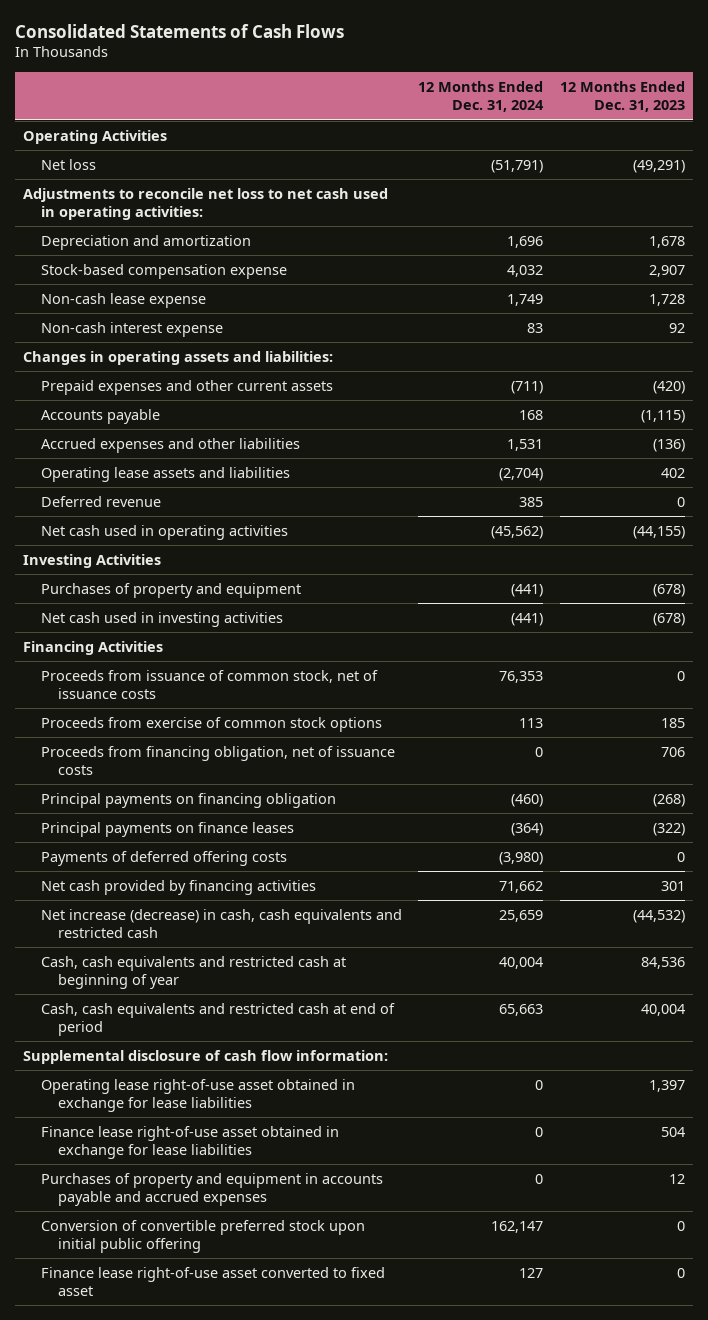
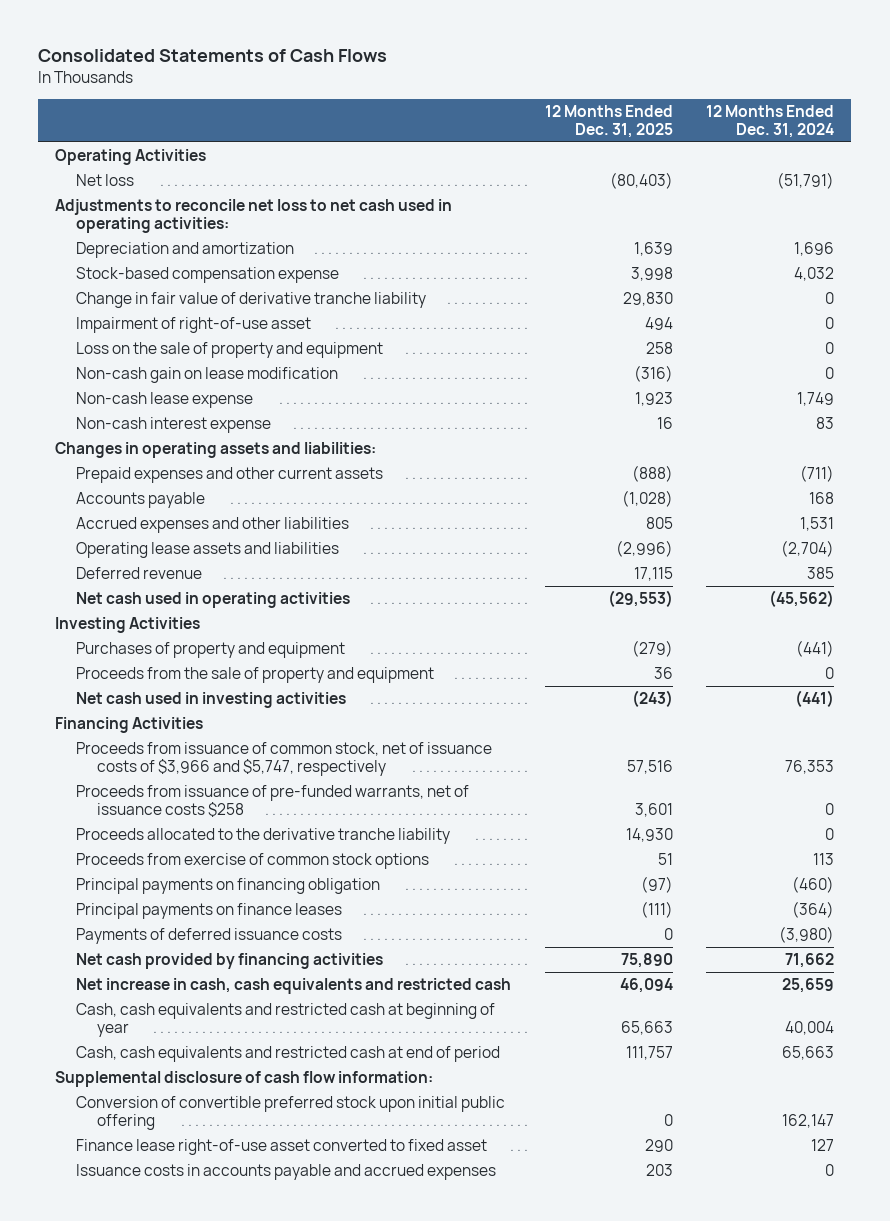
[559,80,685,113] 12 Months Ended Dec. 31, 2023 -> none
none -> [544,104,673,138] 12 Months Ended Dec. 31, 2025
none -> [76,292,427,309] Change in fair value of derivative tranche liability
none -> [76,317,312,334] Impairment of right-of-use asset
none -> [76,342,384,359] Loss on the sale of property and equipment
none -> [76,367,339,384] Non-cash gain on lease modification
none -> [76,667,435,684] Proceeds from the sale of property and equipment
[40,669,378,700] Proceeds from issuance of common stock, net of issuance costs -> [76,742,493,777] Proceeds from issuance of common stock, net of issuance costs of $3,966 and $5,747, respectively
none -> [76,785,470,818] Proceeds from issuance of pre-funded warrants, net of issuance costs $258
none -> [76,828,451,845] Proceeds allocated to the derivative tranche liability
[40,745,395,776] Proceeds from financing obligation, net of issuance costs -> none
[40,850,287,866] Payments of deferred offering costs -> [76,928,343,945] Payments of deferred issuance costs
[40,908,402,939] Net increase (decrease) in cash, cash equivalents and restricted cash -> [76,978,512,995] Net increase in cash, cash equivalents and restricted cash
[40,1078,355,1113] Operating lease right-of-use asset obtained in exchange for lease liabilities -> none
[40,1125,339,1160] Finance lease right-of-use asset obtained in exchange for lease liabilities -> none
[40,1172,383,1207] Purchases of property and equipment in accounts payable and accrued expenses -> none
none -> [76,1164,497,1181] Issuance costs in accounts payable and accrued expenses

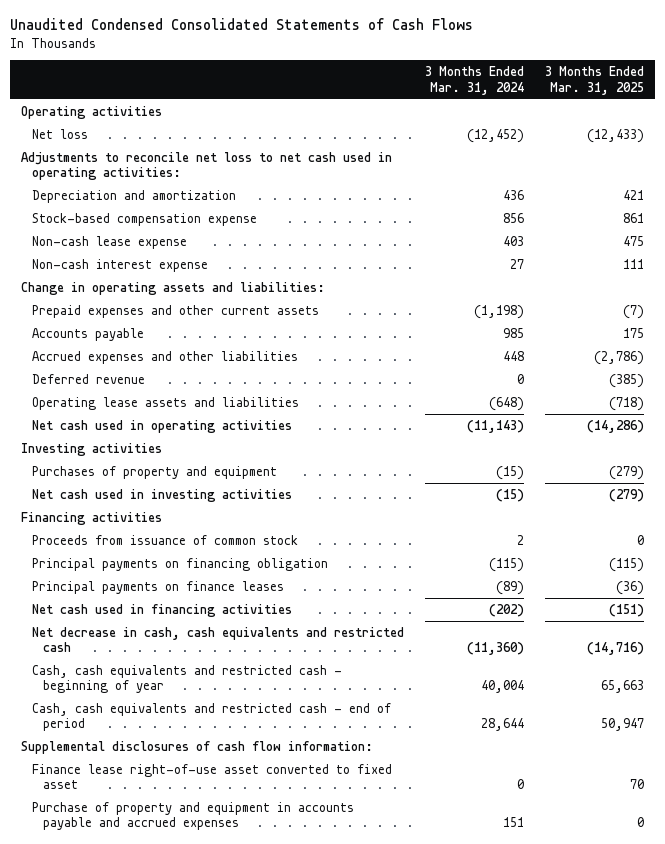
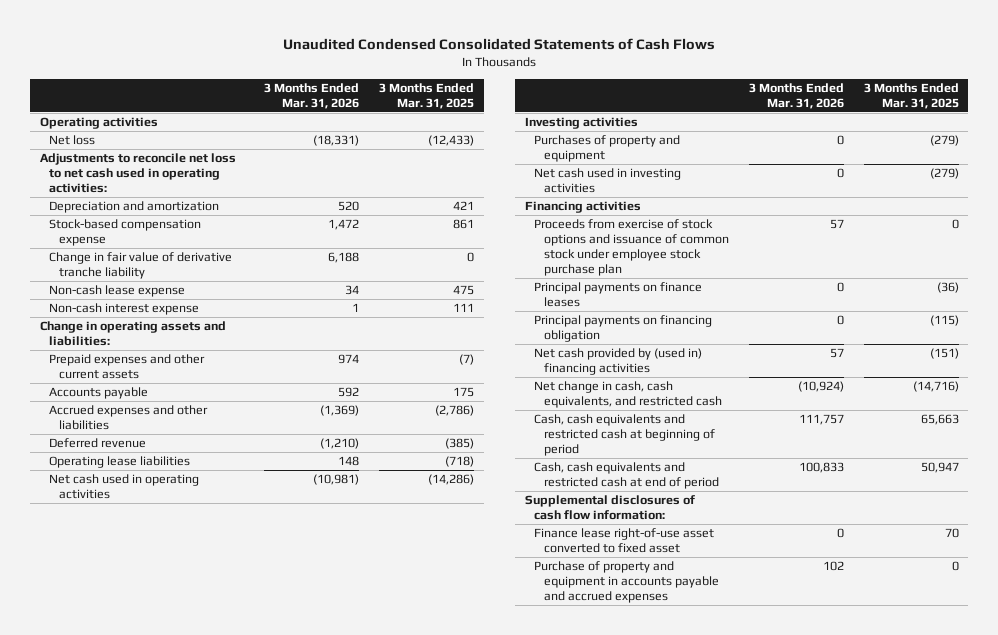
[424,66,524,95] 3 Months Ended Mar. 31, 2024 -> none
none -> [263,82,359,109] 3 Months Ended Mar. 31, 2026
none -> [49,252,233,279] Change in fair value of derivative tranche liability
[31,396,299,410] Operating lease assets and liabilities -> [49,456,191,469] Operating lease liabilities
[31,534,298,545] Proceeds from issuance of common stock -> none
none -> [534,219,729,276] Proceeds from exercise of stock options and issuance of common stock under employee stock purchase plan
[31,557,328,571] Principal payments on financing obligation -> [534,315,713,342] Principal payments on financing obligation
[31,603,292,617] Net cash used in financing activities -> [534,348,703,375] Net cash provided by (used in) financing activities
[31,626,404,653] Net decrease in cash, cash equivalents and restricted cash -> [534,381,722,408] Net change in cash, cash equivalents, and restricted cash
[31,664,342,694] Cash, cash equivalents and restricted cash - beginning of year -> [534,414,715,456] Cash, cash equivalents and restricted cash at beginning of period
[31,702,391,732] Cash, cash equivalents and restricted cash - end of period -> [534,462,719,489] Cash, cash equivalents and restricted cash at end of period

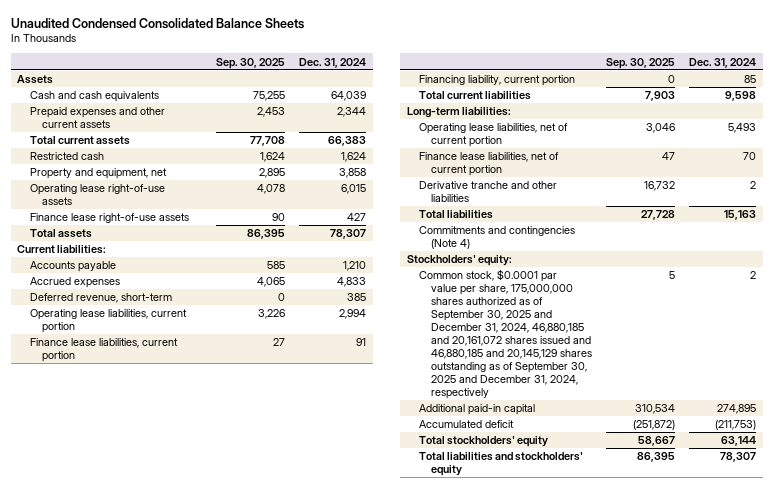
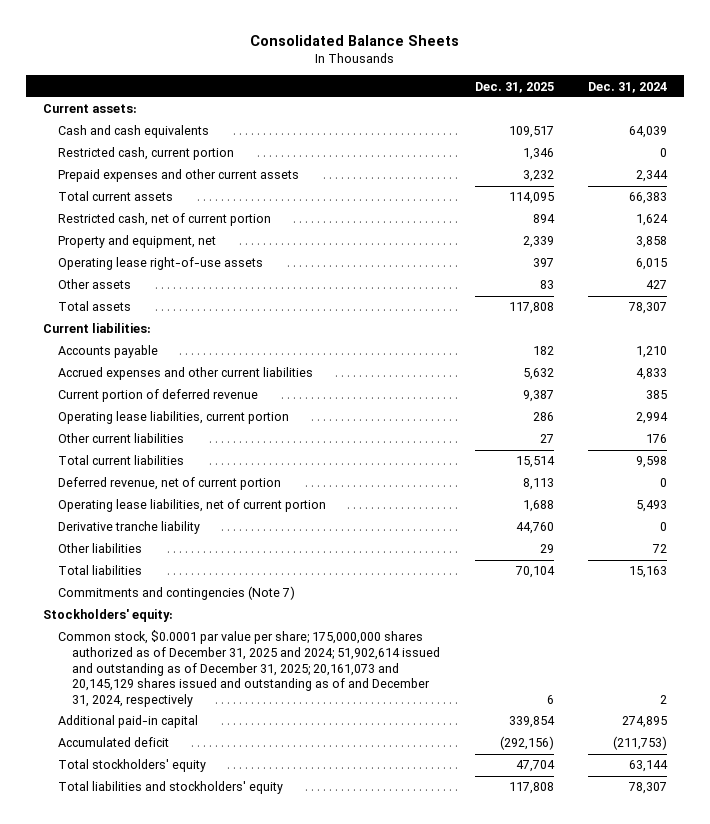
[10,17,304,29] Unaudited Condensed Consolidated Balance Sheets -> [250,34,460,46] Consolidated Balance Sheets
[216,57,286,69] Sep. 30, 2025 -> none
none -> [474,81,554,93] Dec. 31, 2025
[17,75,54,85] Assets -> [43,104,138,114] Current assets:
none -> [57,147,234,161] Restricted cash, current portion
[29,152,104,161] Restricted cash -> [57,213,271,227] Restricted cash, net of current portion
[29,213,189,224] Finance lease right-of-use assets -> [57,279,131,290] Other assets
[29,277,120,289] Accrued expenses -> [57,367,313,381] Accrued expenses and other current liabilities
[29,293,172,304] Deferred revenue, short-term -> [57,389,258,403] Current portion of deferred revenue
[29,338,178,363] Finance lease liabilities, current portion -> none
[419,75,576,87] Financing liability, current portion -> none
none -> [57,433,184,444] Other current liabilities
[407,107,512,119] Long-term liabilities: -> none
none -> [57,477,281,491] Deferred revenue, net of current portion
[419,152,560,177] Finance lease liabilities, net of current portion -> none
[419,181,558,203] Derivative tranche and other liabilities -> [57,521,200,535] Derivative tranche liability
[749,181,756,190] 2 -> [660,522,668,532] 0
none -> [57,543,142,554] Other liabilities
[419,226,576,250] Commitments and contingencies (Note 4) -> [57,586,295,601] Commitments and contingencies (Note 7)
[419,269,593,399] Common stock, $0.0001 par value per share, 175,000,000 shares authorized as of September 30, 2025 and December 31, 2024, 46,880,185 and 20,161,072 shares issued and 46,880,185 and 20,145,129 shares outstanding as of September 30, 2025 and December 31, 2024, respectively -> [57,630,441,707] Common stock, $0.0001 par value per share; 175,000,000 shares authorized as of December 31, 2025 and 2024; 51,902,614 issued and outstanding as of December 31, 2025; 20,161,073 and 20,145,129 shares issued and outstanding as of and December 31, 2024, respectively

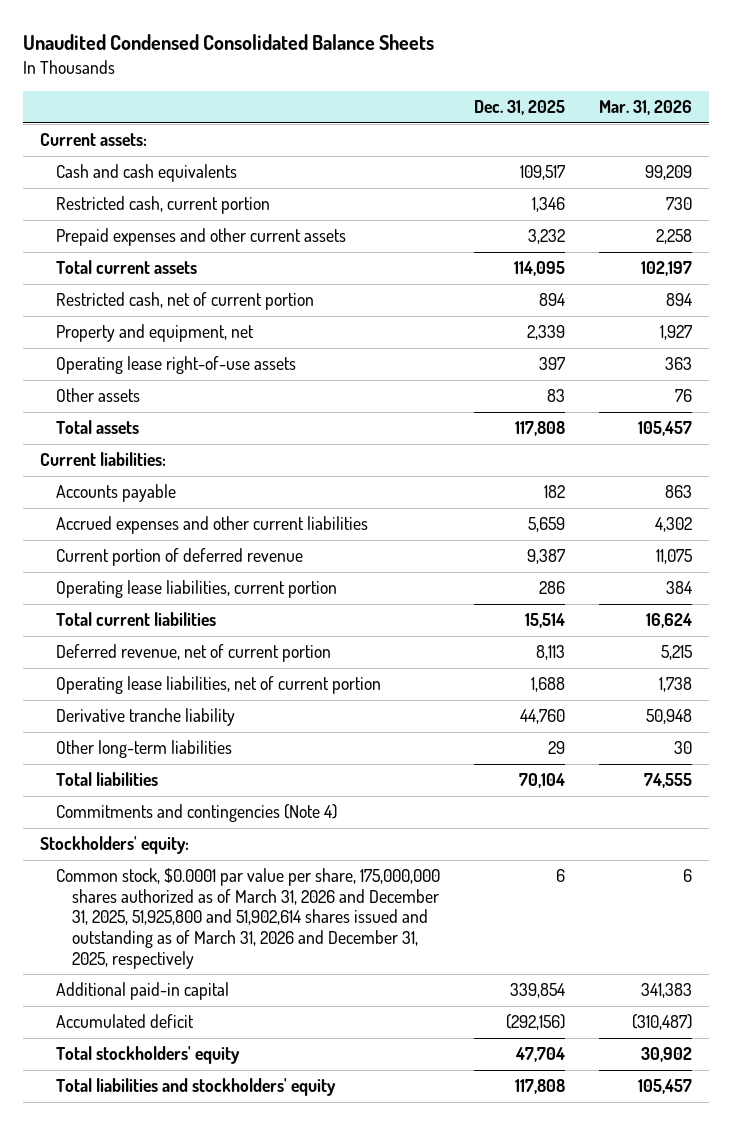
[250,34,460,46] Consolidated Balance Sheets -> [22,33,434,50] Unaudited Condensed Consolidated Balance Sheets
[588,81,668,93] Dec. 31, 2024 -> none
none -> [598,100,692,116] Mar. 31, 2026
[522,368,554,381] 5,632 -> [527,517,565,533] 5,659
[57,433,184,444] Other current liabilities -> none
[57,543,142,554] Other liabilities -> [55,740,232,759] Other long-term liabilities
[57,586,295,601] Commitments and contingencies (Note 7) -> [55,804,337,823] Commitments and contingencies (Note 4)
[57,630,441,707] Common stock, $0.0001 par value per share; 175,000,000 shares authorized as of December 31, 2025 and 2024; 51,902,614 issued and outstanding as of December 31, 2025; 20,161,073 and 20,145,129 shares issued and outstanding as of and December 31, 2024, respectively -> [55,868,440,969] Common stock, $0.0001 par value per share, 175,000,000 shares authorized as of March 31, 2026 and December 31, 2025, 51,925,800 and 51,902,614 shares issued and outstanding as of March 31, 2026 and December 31, 2025, respectively

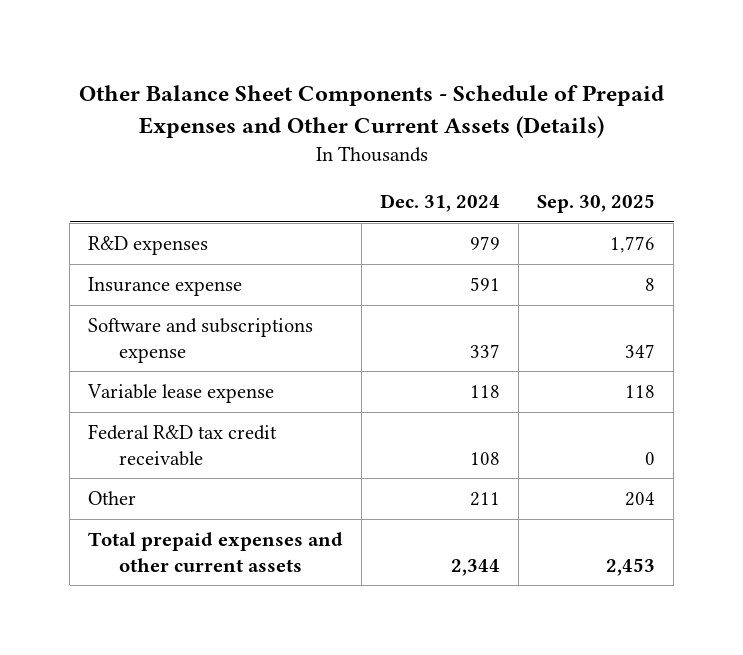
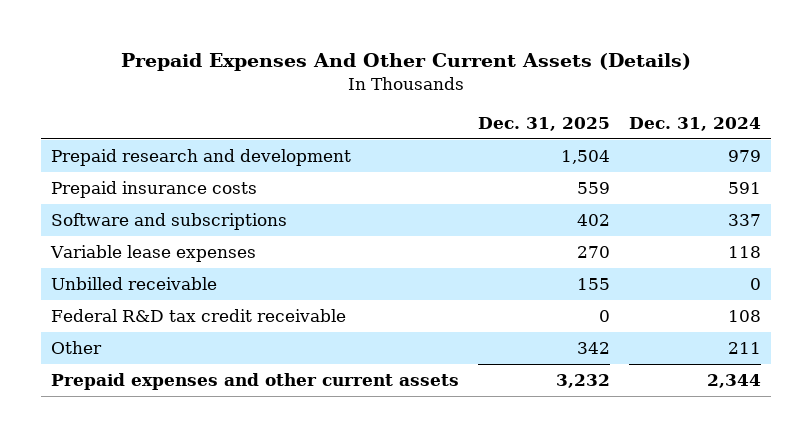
[78,85,664,139] Other Balance Sheet Components - Schedule of Prepaid Expenses and Other Current Assets (Details) -> [121,53,692,72] Prepaid Expenses And Other Current Assets (Details)
[537,194,656,214] Sep. 30, 2025 -> none
none -> [478,116,611,131] Dec. 31, 2025
[88,236,209,256] R&D expenses -> [51,149,352,167] Prepaid research and development
[88,277,243,297] Insurance expense -> [51,181,258,199] Prepaid insurance costs
[88,318,314,363] Software and subscriptions expense -> [51,213,288,231] Software and subscriptions
[87,384,275,404] Variable lease expense -> [50,245,257,263] Variable lease expenses
none -> [51,277,218,291] Unbilled receivable
[88,532,344,572] Total prepaid expenses and other current assets -> [51,373,460,391] Prepaid expenses and other current assets

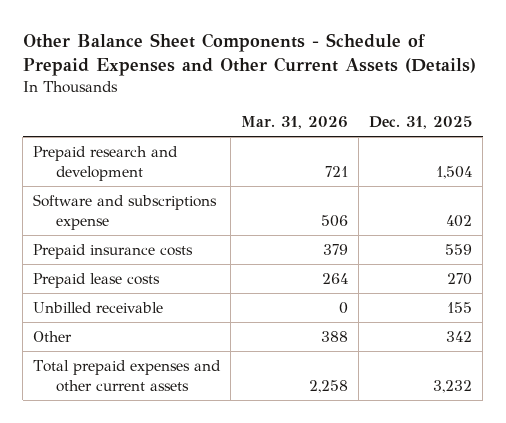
[121,53,692,72] Prepaid Expenses And Other Current Assets (Details) -> [22,32,476,77] Other Balance Sheet Components - Schedule of Prepaid Expenses and Other Current Assets (Details)
[629,116,762,131] Dec. 31, 2024 -> none
none -> [241,116,349,130] Mar. 31, 2026
none -> [33,193,218,230] Software and subscriptions expense
[51,213,288,231] Software and subscriptions -> none
[50,245,257,263] Variable lease expenses -> [33,272,161,288] Prepaid lease costs
[51,309,347,323] Federal R&D tax credit receivable -> none
[51,373,460,391] Prepaid expenses and other current assets -> [33,359,222,392] Total prepaid expenses and other current assets

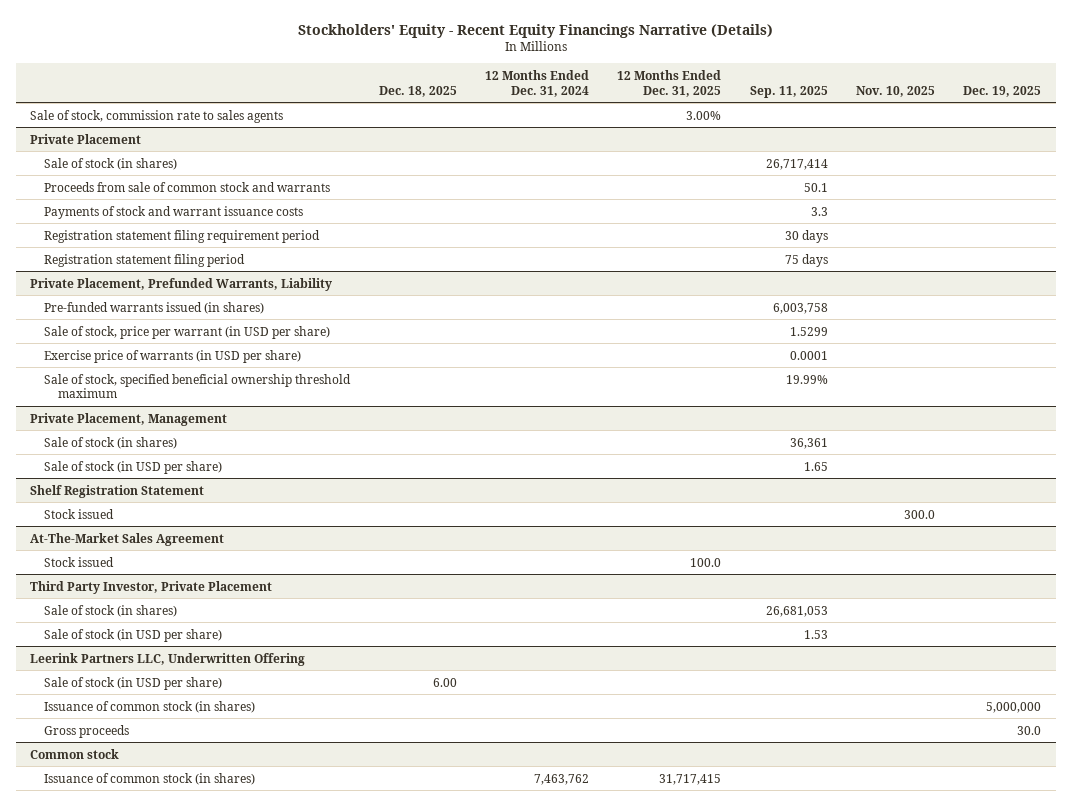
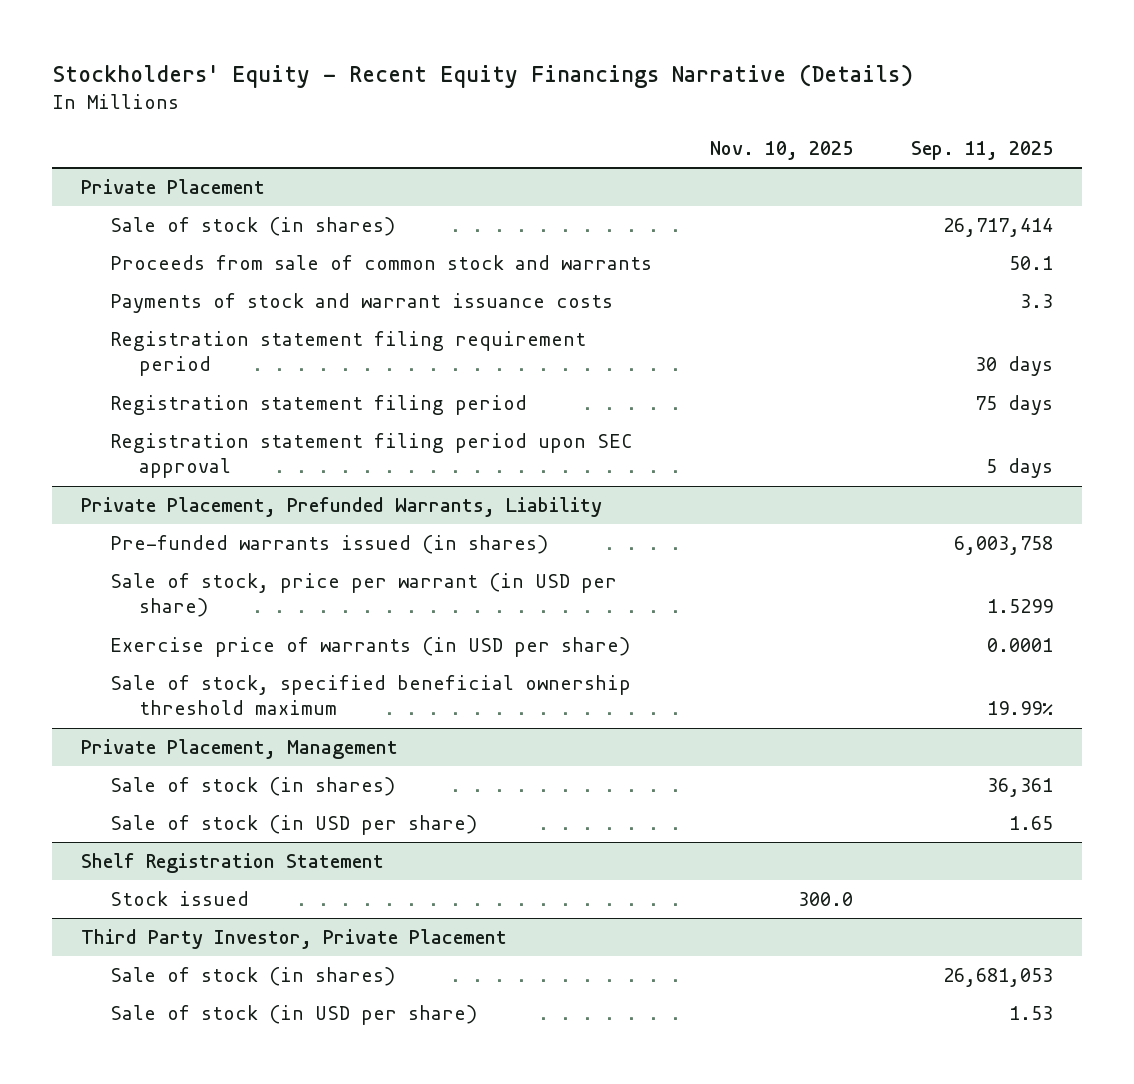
[378,85,457,97] Dec. 18, 2025 -> none
[484,69,589,97] 12 Months Ended Dec. 31, 2024 -> none
[617,69,722,97] 12 Months Ended Dec. 31, 2025 -> none
[963,85,1042,97] Dec. 19, 2025 -> none
[30,109,284,123] Sale of stock, commission rate to sales agents -> none
none -> [109,433,633,479] Registration statement filing period upon SEC approval
[30,532,225,546] At-The-Market Sales Agreement -> none
[44,556,115,567] Stock issued -> none
[30,652,306,666] Leerink Partners LLC, Underwritten Offering -> none
[44,676,223,690] Sale of stock (in USD per share) -> none
[44,700,256,713] Issuance of common stock (in shares) -> none
[44,724,130,738] Gross proceeds -> none
[30,748,120,759] Common stock -> none
[44,772,256,785] Issuance of common stock (in shares) -> none

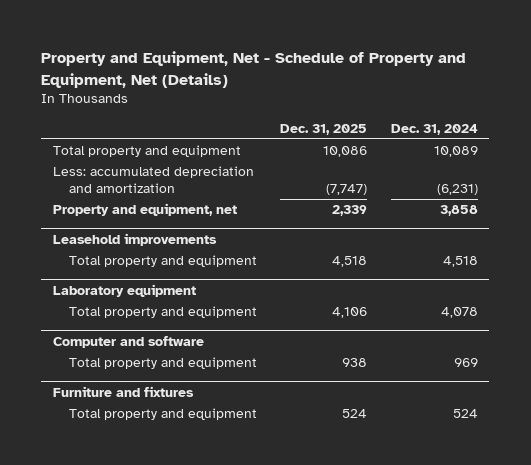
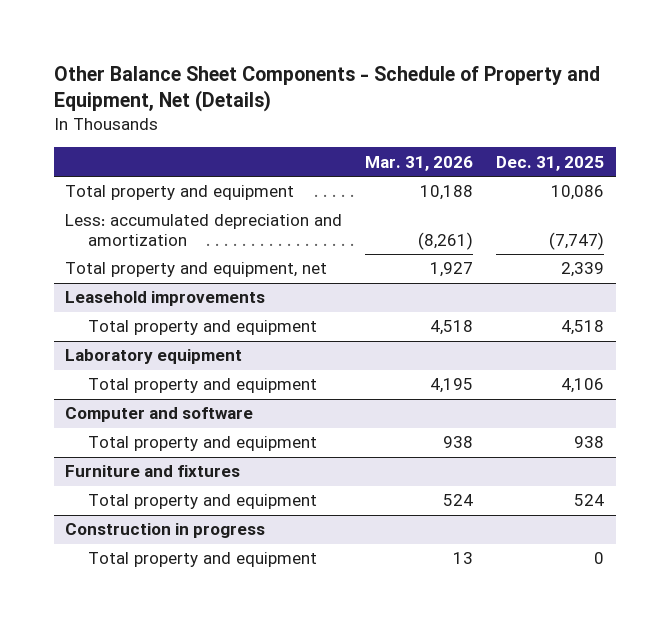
[41,51,467,88] Property and Equipment, Net - Schedule of Property and Equipment, Net (Details) -> [54,65,601,113] Other Balance Sheet Components - Schedule of Property and Equipment, Net (Details)
[390,123,478,135] Dec. 31, 2024 -> none
none -> [365,155,474,171] Mar. 31, 2026
[53,203,238,217] Property and equipment, net -> [65,262,328,278] Total property and equipment, net
none -> [65,523,266,539] Construction in progress
none -> [88,552,318,568] Total property and equipment

